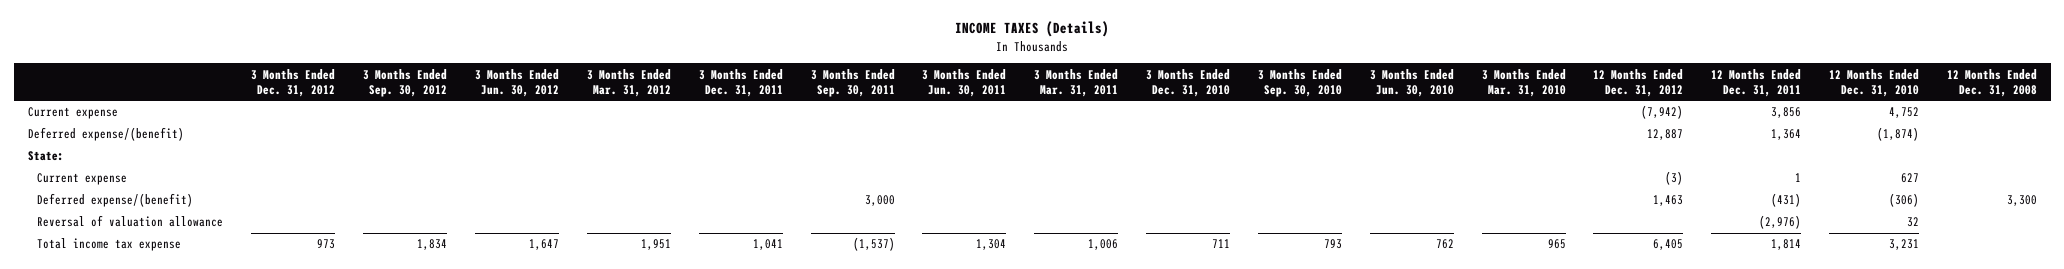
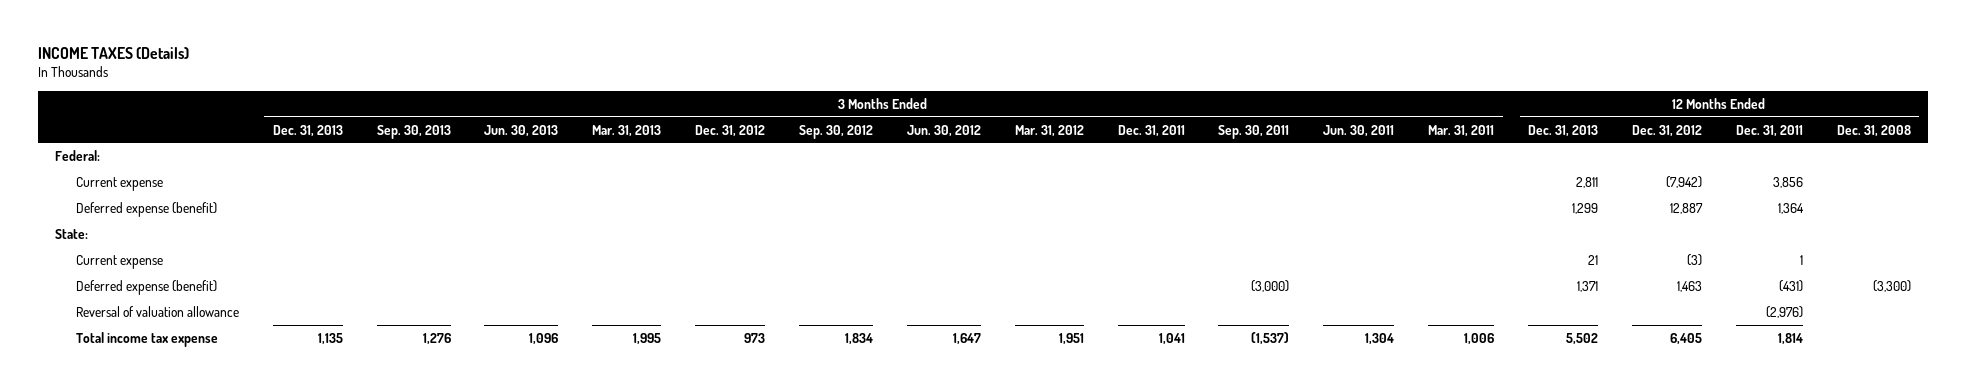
[1146,68,1231,98] 3 Months Ended Dec. 31, 2010 -> none
[1257,68,1342,98] 3 Months Ended Sep. 30, 2010 -> none
[1369,68,1454,98] 3 Months Ended Jun. 30, 2010 -> none
[1481,68,1566,98] 3 Months Ended Mar. 31, 2010 -> none
[1829,68,1920,98] 12 Months Ended Dec. 31, 2010 -> none
none -> [272,124,343,137] Dec. 31, 2013
none -> [376,124,451,139] Sep. 30, 2013
none -> [484,124,559,137] Jun. 30, 2013
none -> [592,124,662,137] Mar. 31, 2013
none -> [1527,124,1598,137] Dec. 31, 2013
none -> [54,149,100,161] Federal:
[27,127,184,142] Deferred expense/(benefit) -> [75,201,217,217] Deferred expense (benefit)
[37,193,194,208] Deferred expense/(benefit) -> [75,279,217,295] Deferred expense (benefit)
[864,195,895,207] 3,000 -> [1251,279,1290,292] (3,000)
[2006,195,2037,207] 3,300 -> [1872,279,1911,292] (3,300)

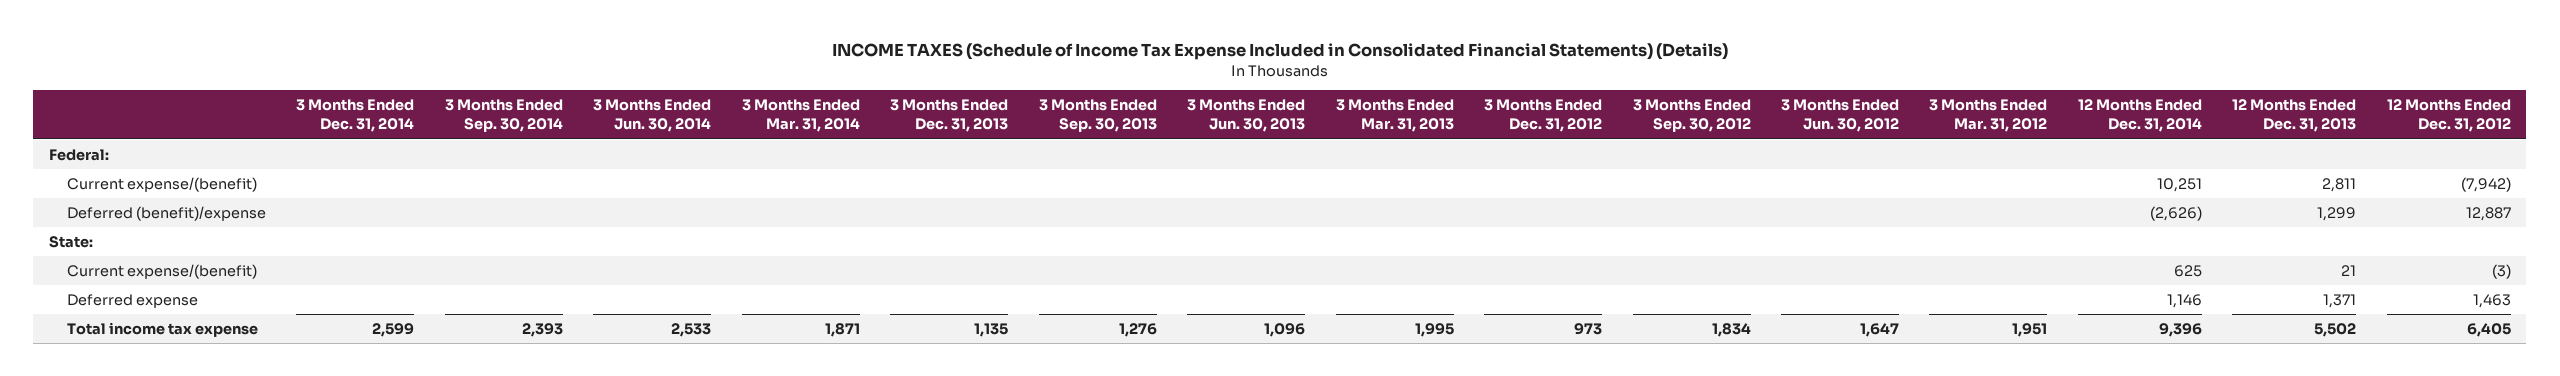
[37,46,189,59] INCOME TAXES (Details) -> [831,43,1728,61] INCOME TAXES (Schedule of Income Tax Expense Included in Consolidated Financial Statements) (Details)
[1117,124,1185,137] Dec. 31, 2011 -> none
[1218,124,1290,139] Sep. 30, 2011 -> none
[1323,124,1395,137] Jun. 30, 2011 -> none
[1428,124,1495,137] Mar. 31, 2011 -> none
[1735,124,1803,137] Dec. 31, 2011 -> none
[1836,124,1911,137] Dec. 31, 2008 -> none
none -> [296,99,415,133] 3 Months Ended Dec. 31, 2014
none -> [444,99,563,133] 3 Months Ended Sep. 30, 2014
none -> [593,99,712,133] 3 Months Ended Jun. 30, 2014
none -> [741,99,860,133] 3 Months Ended Mar. 31, 2014
none -> [2077,99,2202,133] 12 Months Ended Dec. 31, 2014
[75,176,163,191] Current expense -> [66,177,257,193] Current expense/(benefit)
[75,201,217,217] Deferred expense (benefit) -> [66,206,266,222] Deferred (benefit)/expense
[75,305,239,317] Reversal of valuation allowance -> none
[75,254,163,269] Current expense -> [66,264,257,280] Current expense/(benefit)
[75,279,217,295] Deferred expense (benefit) -> [66,294,198,309] Deferred expense

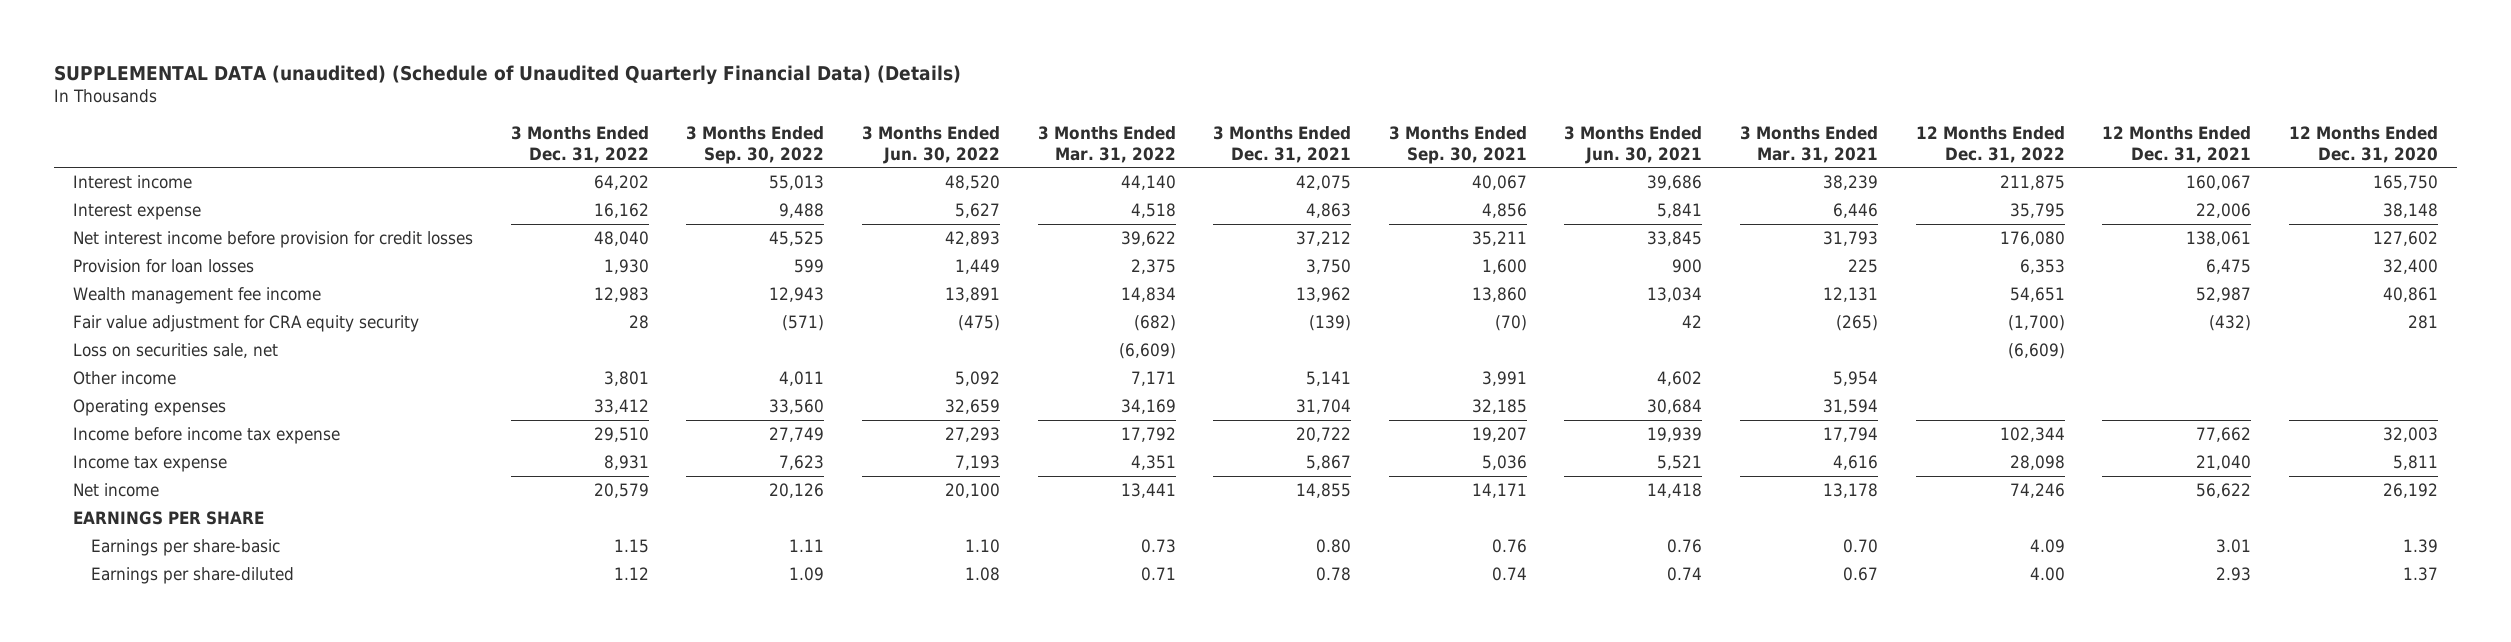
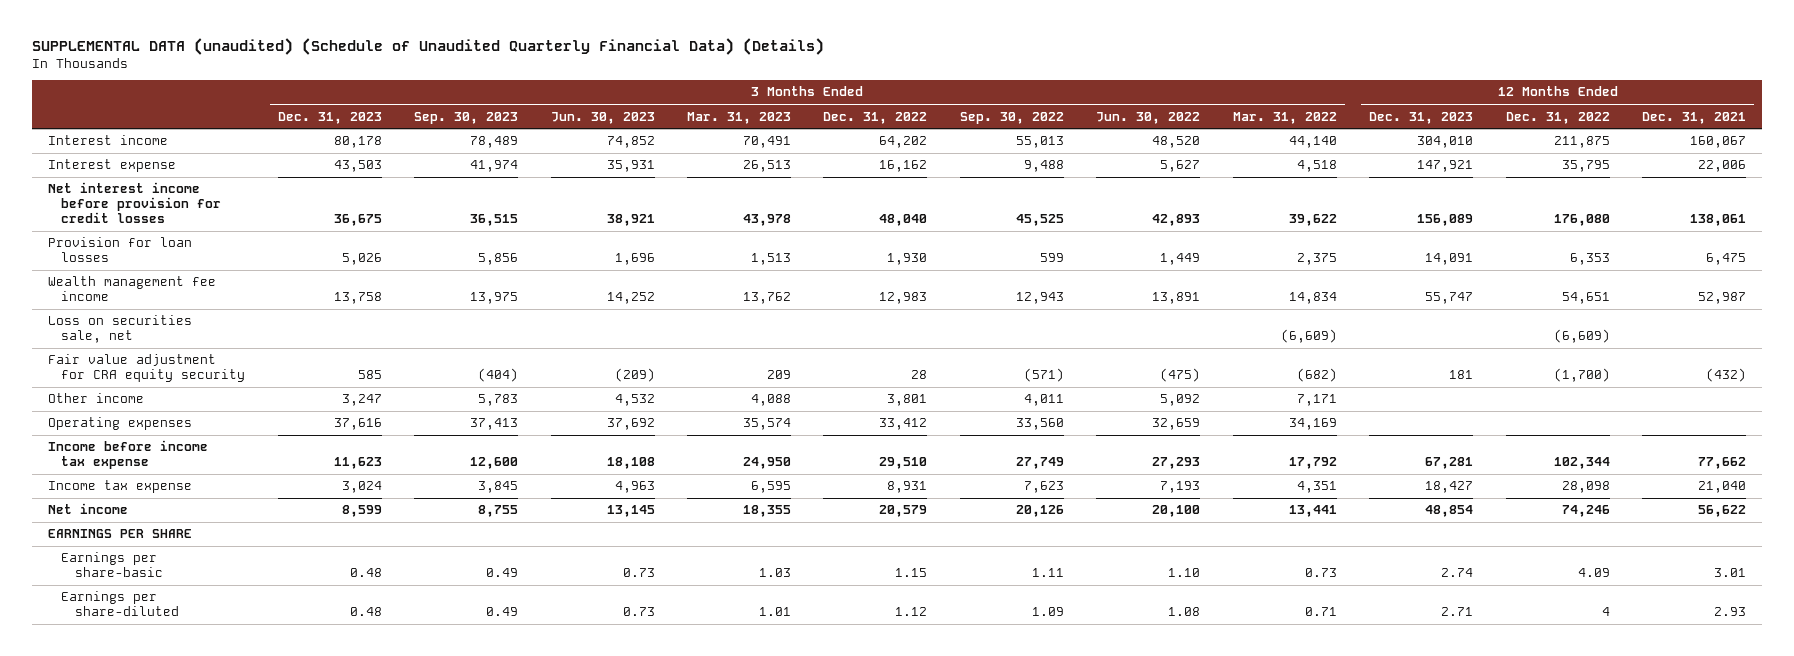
[1213,125,1352,163] 3 Months Ended Dec. 31, 2021 -> none
[1388,125,1527,164] 3 Months Ended Sep. 30, 2021 -> none
[1564,125,1703,164] 3 Months Ended Jun. 30, 2021 -> none
[1740,125,1879,163] 3 Months Ended Mar. 31, 2021 -> none
[2289,125,2439,163] 12 Months Ended Dec. 31, 2020 -> none
none -> [277,111,382,124] Dec. 31, 2023
none -> [414,111,519,124] Sep. 30, 2023
none -> [550,111,655,124] Jun. 30, 2023
none -> [686,111,791,124] Mar. 31, 2023
none -> [1369,111,1474,124] Dec. 31, 2023
[72,314,419,332] Fair value adjustment for CRA equity security -> [47,354,246,383] Fair value adjustment for CRA equity security
[2029,566,2065,581] 4.00 -> [1601,607,1610,617] 4

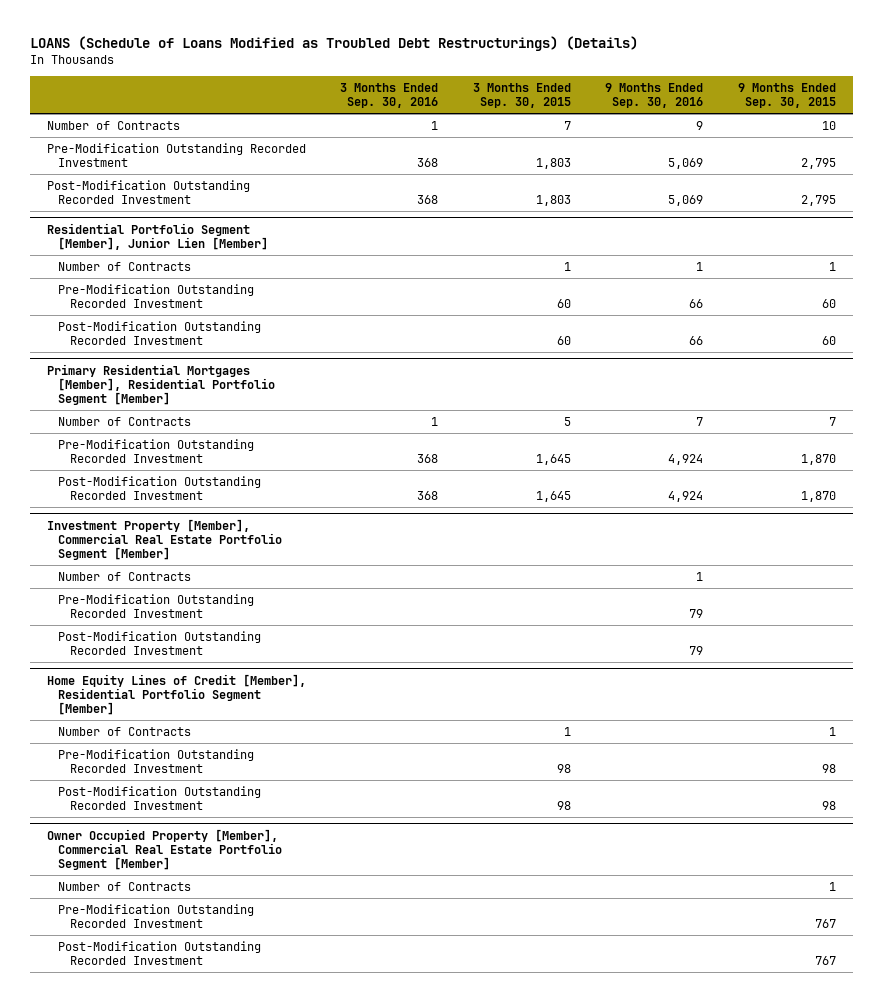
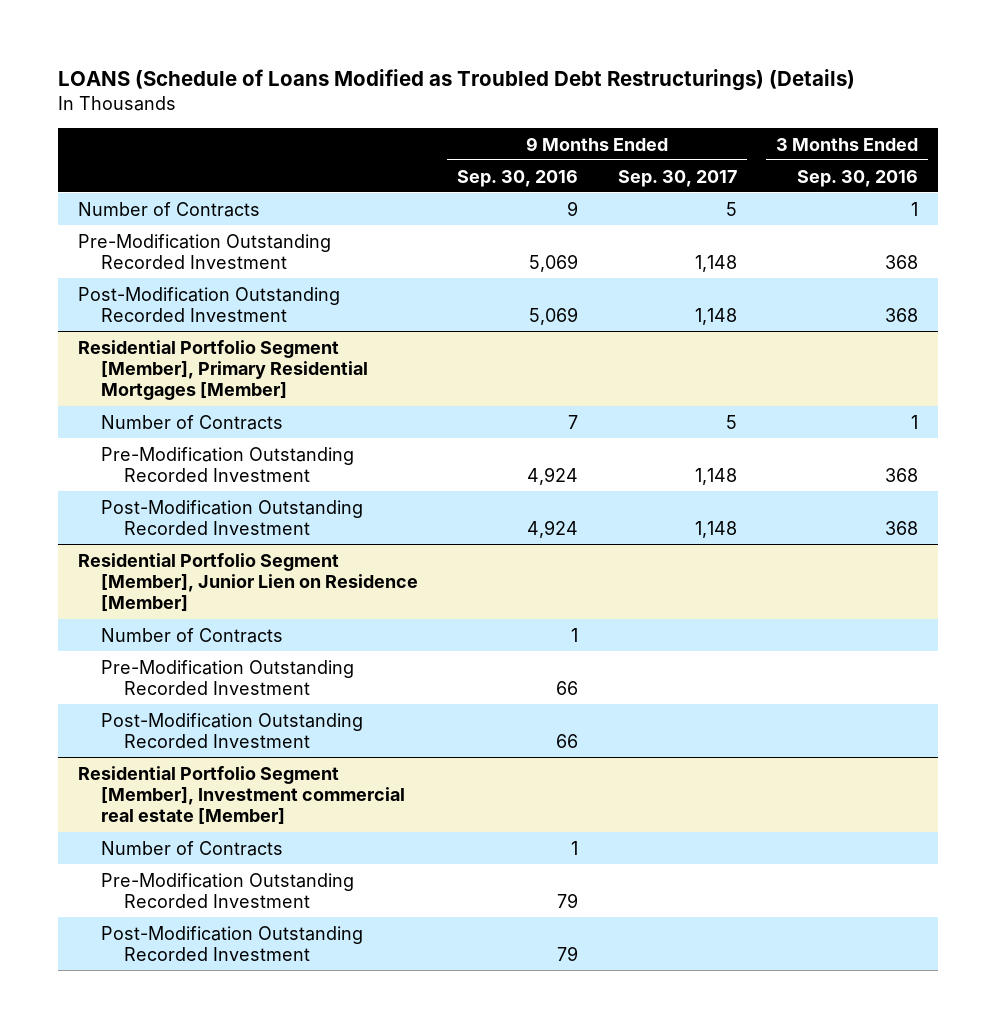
[472,83,571,109] 3 Months Ended Sep. 30, 2015 -> none
[737,83,836,109] 9 Months Ended Sep. 30, 2015 -> none
none -> [617,169,737,187] Sep. 30, 2017
[46,222,269,250] Residential Portfolio Segment [Member], Junior Lien [Member] -> none
[58,261,192,271] Number of Contracts -> none
[58,283,255,308] Pre-Modification Outstanding Recorded Investment -> none
[58,320,262,345] Post-Modification Outstanding Recorded Investment -> none
[46,363,276,405] Primary Residential Mortgages [Member], Residential Portfolio Segment [Member] -> [77,339,368,401] Residential Portfolio Segment [Member], Primary Residential Mortgages [Member]
[46,518,283,560] Investment Property [Member], Commercial Real Estate Portfolio Segment [Member] -> none
none -> [77,552,418,613] Residential Portfolio Segment [Member], Junior Lien on Residence [Member]
none -> [100,659,354,695] Pre-Modification Outstanding Recorded Investment
none -> [100,712,363,748] Post-Modification Outstanding Recorded Investment
none -> [77,765,405,826] Residential Portfolio Segment [Member], Investment commercial real estate [Member]
none -> [100,840,283,856] Number of Contracts
[46,673,306,715] Home Equity Lines of Credit [Member], Residential Portfolio Segment [Member] -> none
[58,726,192,736] Number of Contracts -> none
[58,748,255,773] Pre-Modification Outstanding Recorded Investment -> none
[58,785,262,810] Post-Modification Outstanding Recorded Investment -> none
[46,828,283,870] Owner Occupied Property [Member], Commercial Real Estate Portfolio Segment [Member] -> none
[58,881,192,891] Number of Contracts -> none
[58,903,255,928] Pre-Modification Outstanding Recorded Investment -> none
[58,940,262,965] Post-Modification Outstanding Recorded Investment -> none

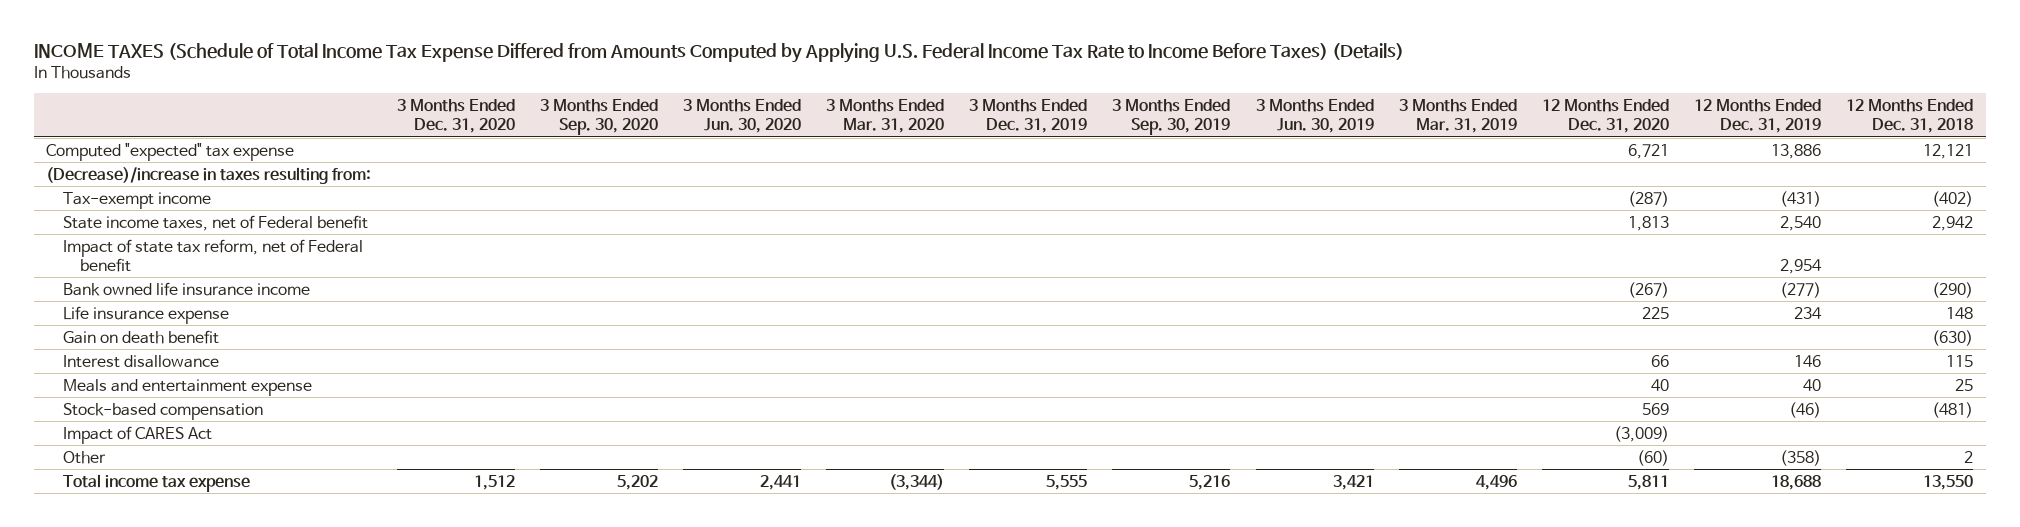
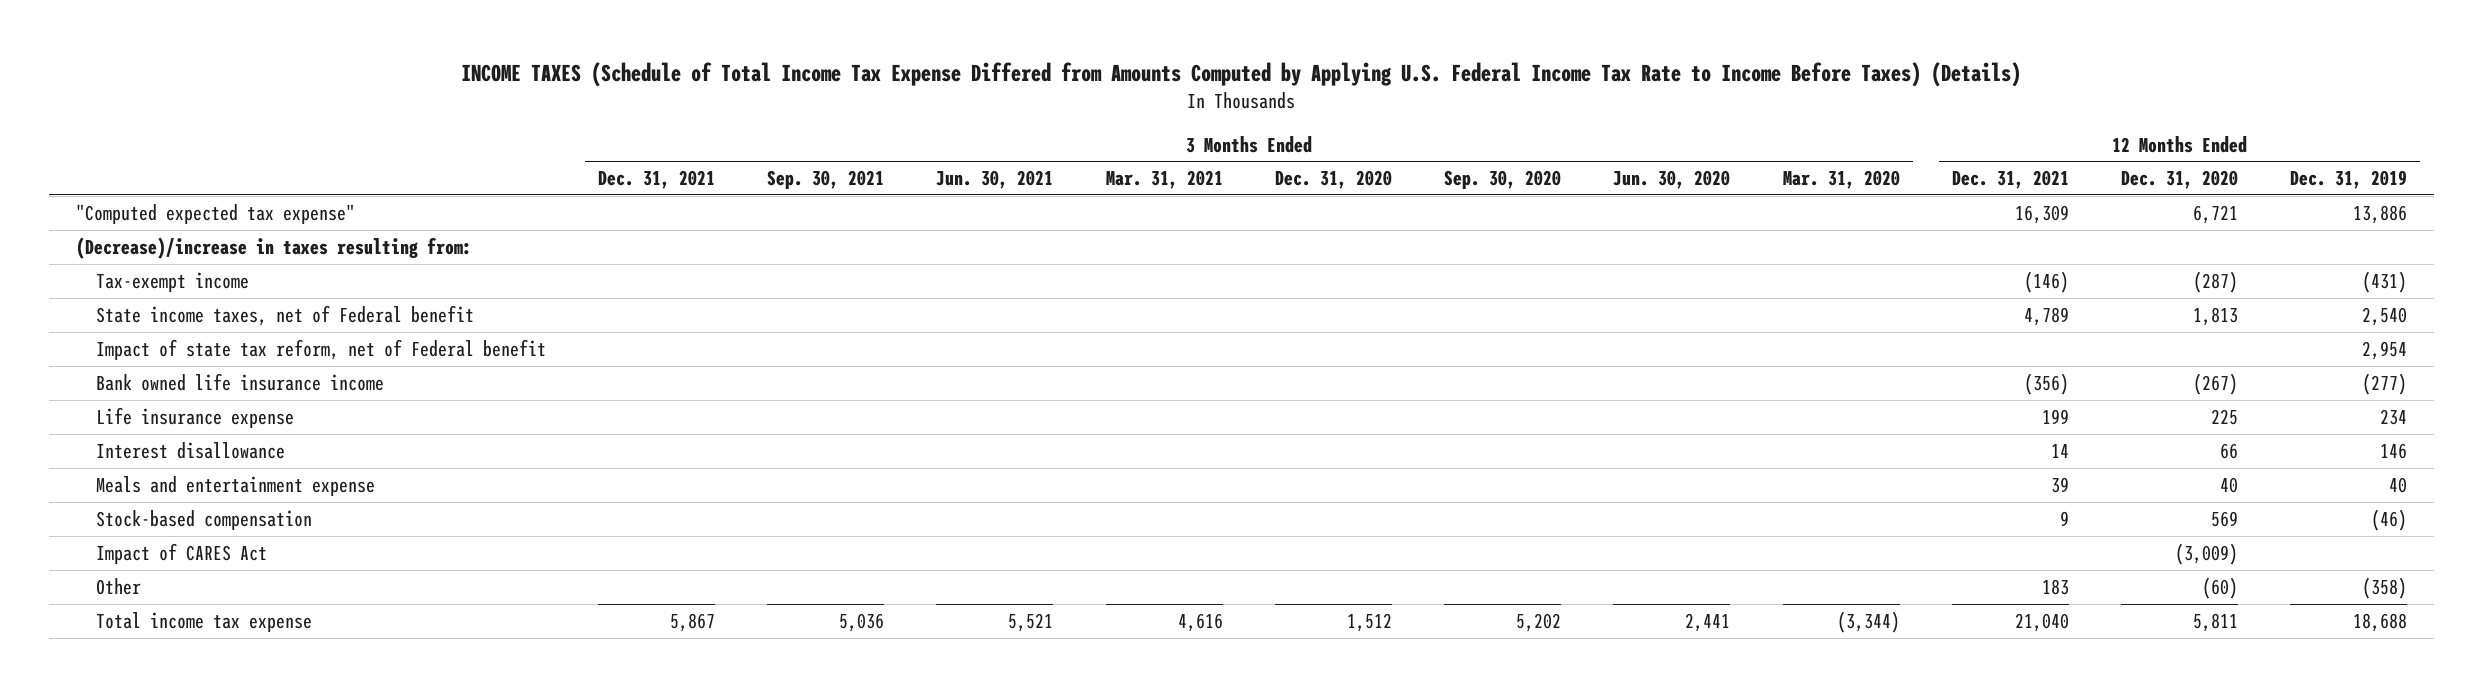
[969,98,1088,134] 3 Months Ended Dec. 31, 2019 -> none
[1112,98,1231,136] 3 Months Ended Sep. 30, 2019 -> none
[1255,98,1374,134] 3 Months Ended Jun. 30, 2019 -> none
[1398,98,1517,134] 3 Months Ended Mar. 31, 2019 -> none
[1846,98,1974,134] 12 Months Ended Dec. 31, 2018 -> none
none -> [597,170,715,190] Dec. 31, 2021
none -> [767,170,885,190] Sep. 30, 2021
none -> [936,170,1054,190] Jun. 30, 2021
none -> [1105,170,1223,190] Mar. 31, 2021
none -> [1951,170,2069,190] Dec. 31, 2021
[46,142,295,161] Computed "expected" tax expense -> [75,203,355,224] "Computed expected tax expense"
[63,329,220,344] Gain on death benefit -> none

